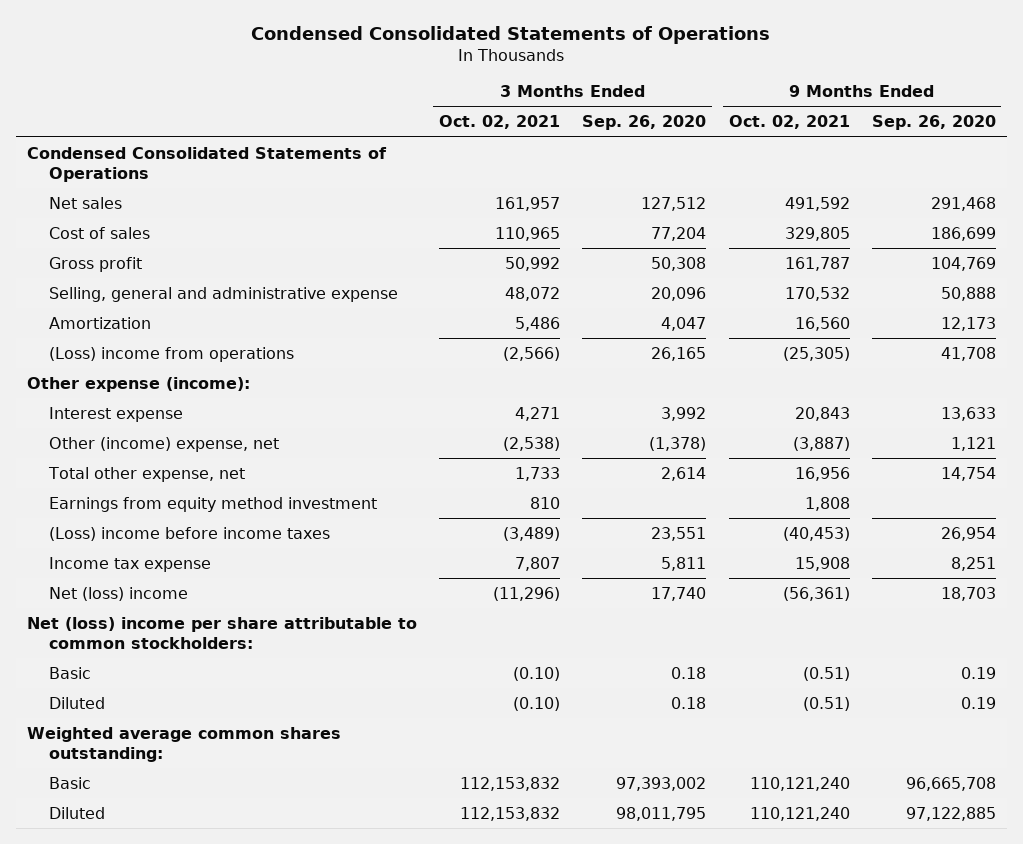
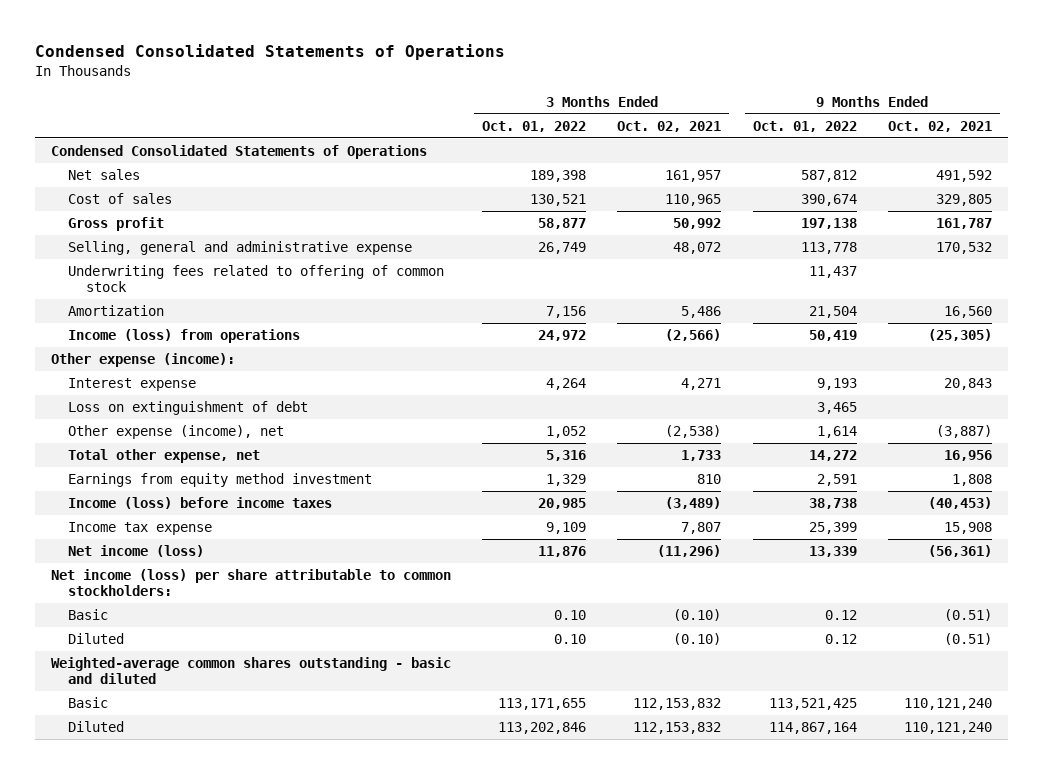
[582,115,707,131] Sep. 26, 2020 -> none
[871,115,996,131] Sep. 26, 2020 -> none
none -> [482,120,587,132] Oct. 01, 2022
none -> [752,120,857,132] Oct. 01, 2022
none -> [68,265,445,293] Underwriting fees related to offering of common stock
[48,346,294,362] (Loss) income from operations -> [68,329,301,344] Income (loss) from operations
none -> [68,401,309,416] Loss on extinguishment of debt
[48,436,279,452] Other (income) expense, net -> [68,425,285,440] Other expense (income), net
[48,526,330,541] (Loss) income before income taxes -> [68,497,333,510] Income (loss) before income taxes
[48,586,188,601] Net (loss) income -> [68,545,205,558] Net income (loss)
[26,616,417,649] Net (loss) income per share attributable to common stockholders: -> [50,569,451,597] Net income (loss) per share attributable to common stockholders:
[26,726,341,762] Weighted average common shares outstanding: -> [50,657,451,685] Weighted-average common shares outstanding - basic and diluted

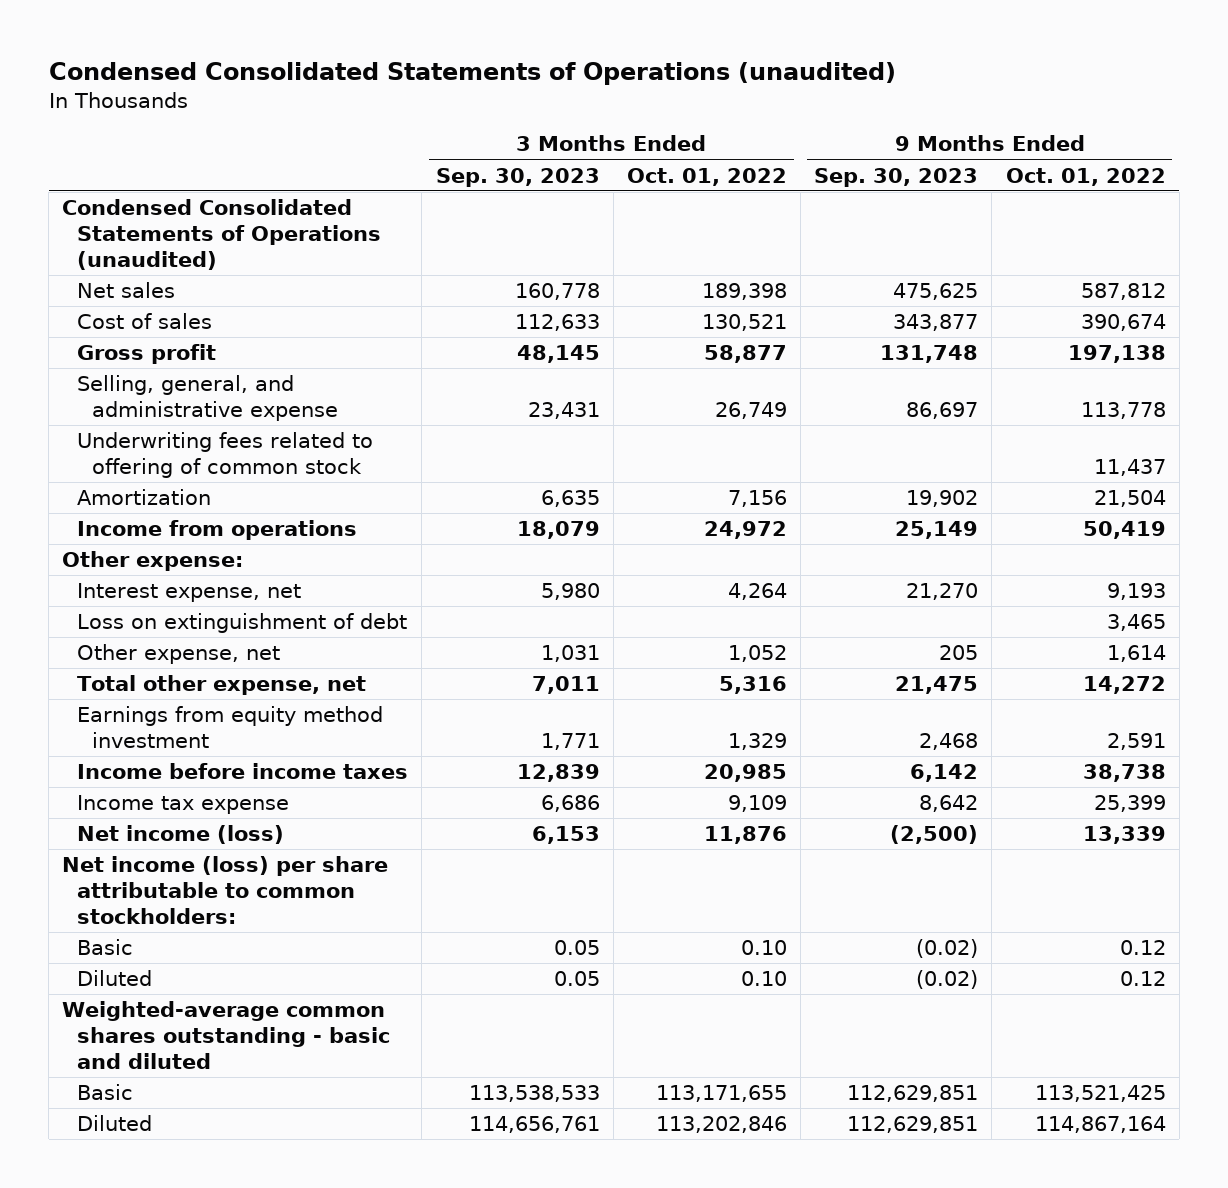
[34,43,505,60] Condensed Consolidated Statements of Operations -> [48,62,896,86] Condensed Consolidated Statements of Operations (unaudited)
[617,120,722,132] Oct. 02, 2021 -> none
[888,120,993,132] Oct. 02, 2021 -> none
none -> [435,167,600,187] Sep. 30, 2023
none -> [814,167,979,187] Sep. 30, 2023
[50,145,427,160] Condensed Consolidated Statements of Operations -> [62,199,382,270] Condensed Consolidated Statements of Operations (unaudited)
[68,241,413,256] Selling, general and administrative expense -> [77,375,339,422] Selling, general, and administrative expense
[68,329,301,344] Income (loss) from operations -> [77,520,358,541] Income from operations
[50,353,235,368] Other expense (income): -> [62,551,244,572] Other expense:
[68,378,197,392] Interest expense -> [77,583,302,603] Interest expense, net
[68,425,285,440] Other expense (income), net -> [77,644,281,665] Other expense, net
[68,497,333,510] Income (loss) before income taxes -> [77,763,409,780] Income before income taxes

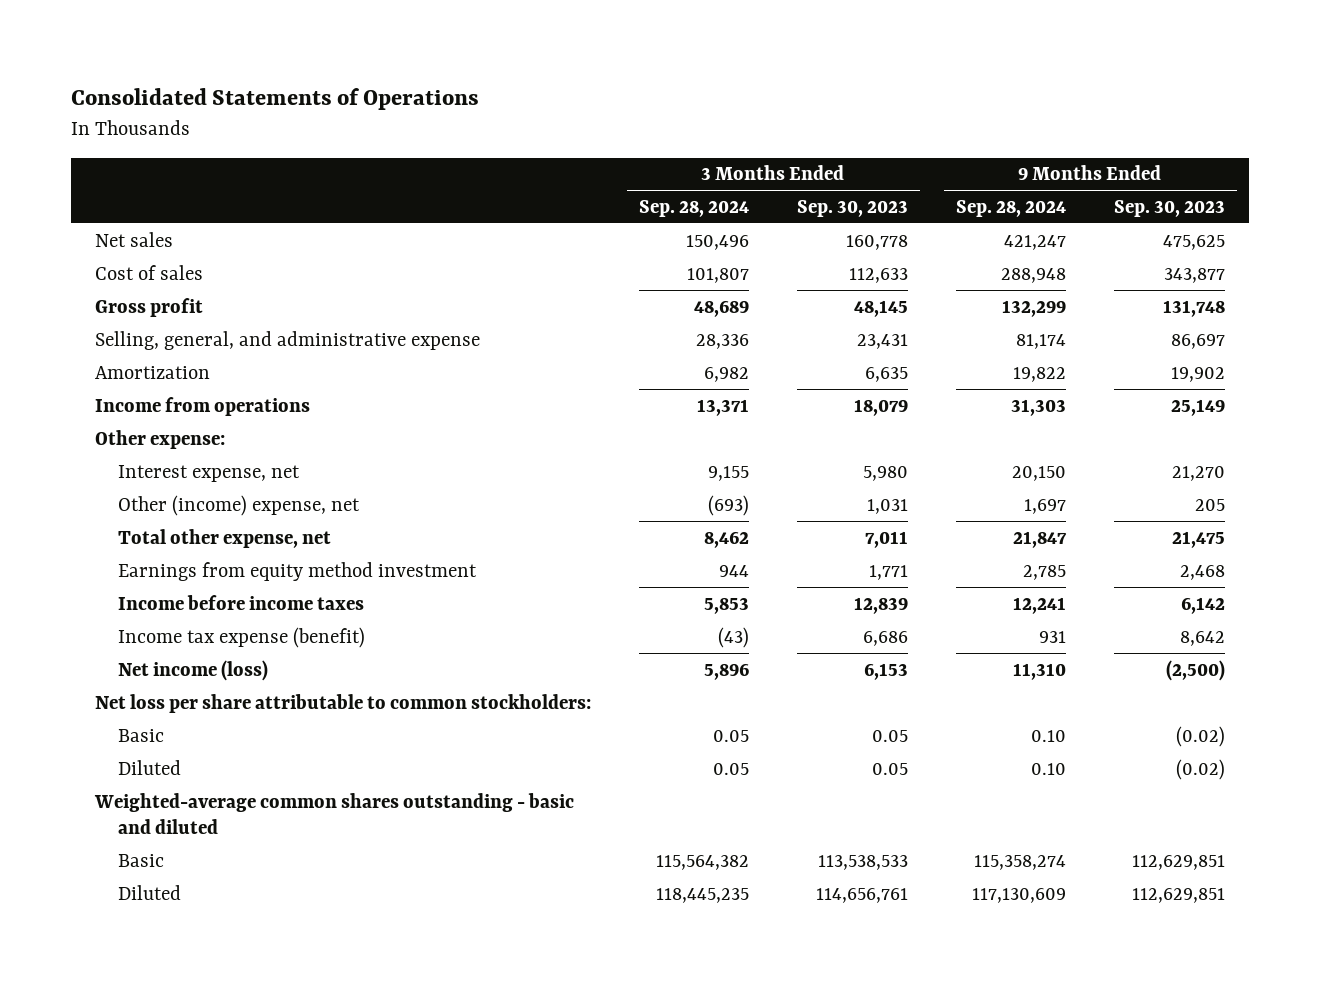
[48,62,896,86] Condensed Consolidated Statements of Operations (unaudited) -> [70,88,479,111] Consolidated Statements of Operations
[626,167,787,186] Oct. 01, 2022 -> none
[1005,167,1166,186] Oct. 01, 2022 -> none
none -> [638,199,749,217] Sep. 28, 2024
none -> [955,199,1066,217] Sep. 28, 2024
[62,199,382,270] Condensed Consolidated Statements of Operations (unaudited) -> none
[77,432,374,479] Underwriting fees related to offering of common stock -> none
[77,613,408,634] Loss on extinguishment of debt -> none
[77,644,281,665] Other expense, net -> [118,494,361,516] Other (income) expense, net
[77,795,290,815] Income tax expense -> [118,626,366,648] Income tax expense (benefit)
[62,856,389,924] Net income (loss) per share attributable to common stockholders: -> [94,693,591,713] Net loss per share attributable to common stockholders:

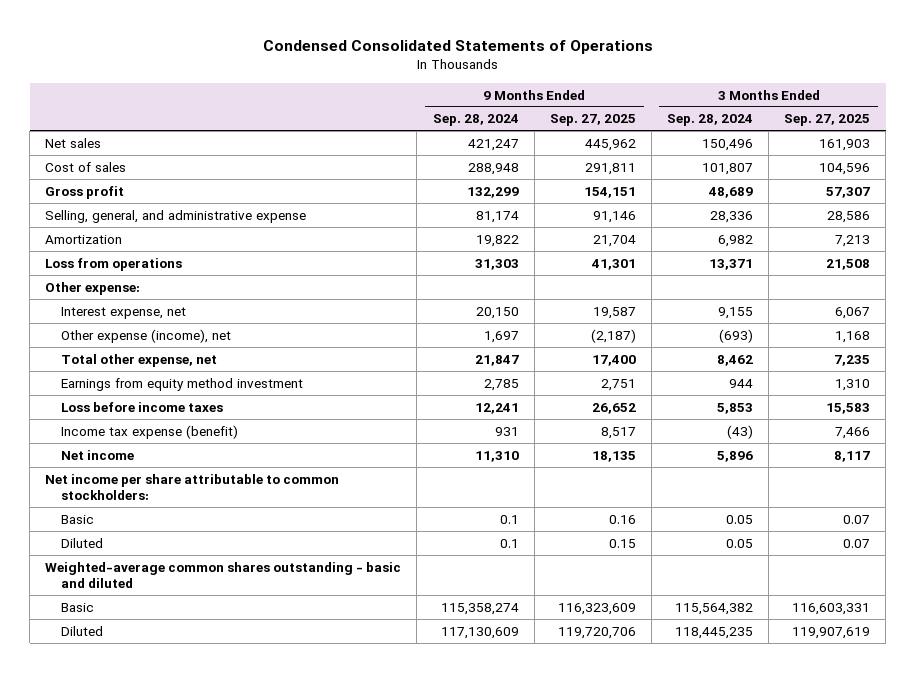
[70,88,479,111] Consolidated Statements of Operations -> [262,39,653,54] Condensed Consolidated Statements of Operations
[796,199,908,217] Sep. 30, 2023 -> none
[1113,199,1225,217] Sep. 30, 2023 -> none
none -> [549,114,636,127] Sep. 27, 2025
none -> [784,114,871,127] Sep. 27, 2025
[94,396,310,416] Income from operations -> [45,257,183,271] Loss from operations
[118,494,361,516] Other (income) expense, net -> [60,328,231,343] Other expense (income), net
[118,594,365,610] Income before income taxes -> [60,401,223,412] Loss before income taxes
[118,659,269,681] Net income (loss) -> [60,449,134,460] Net income
[94,693,591,713] Net loss per share attributable to common stockholders: -> [45,473,340,500] Net income per share attributable to common stockholders:
[1030,729,1066,742] 0.10 -> [499,514,519,524] 0.1
[1030,762,1066,775] 0.10 -> [499,538,519,548] 0.1

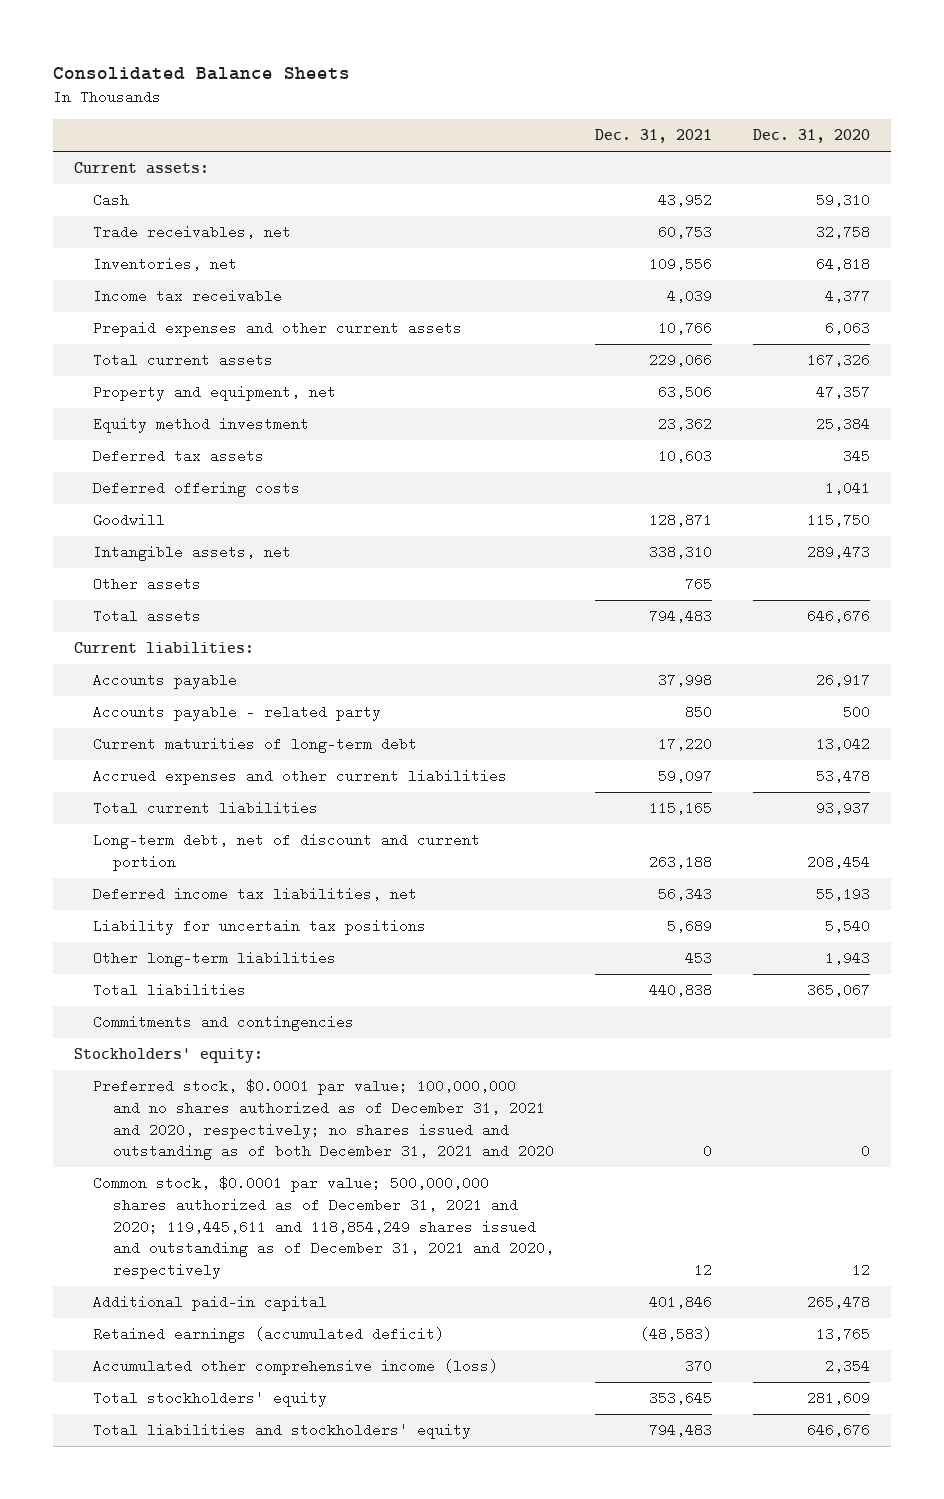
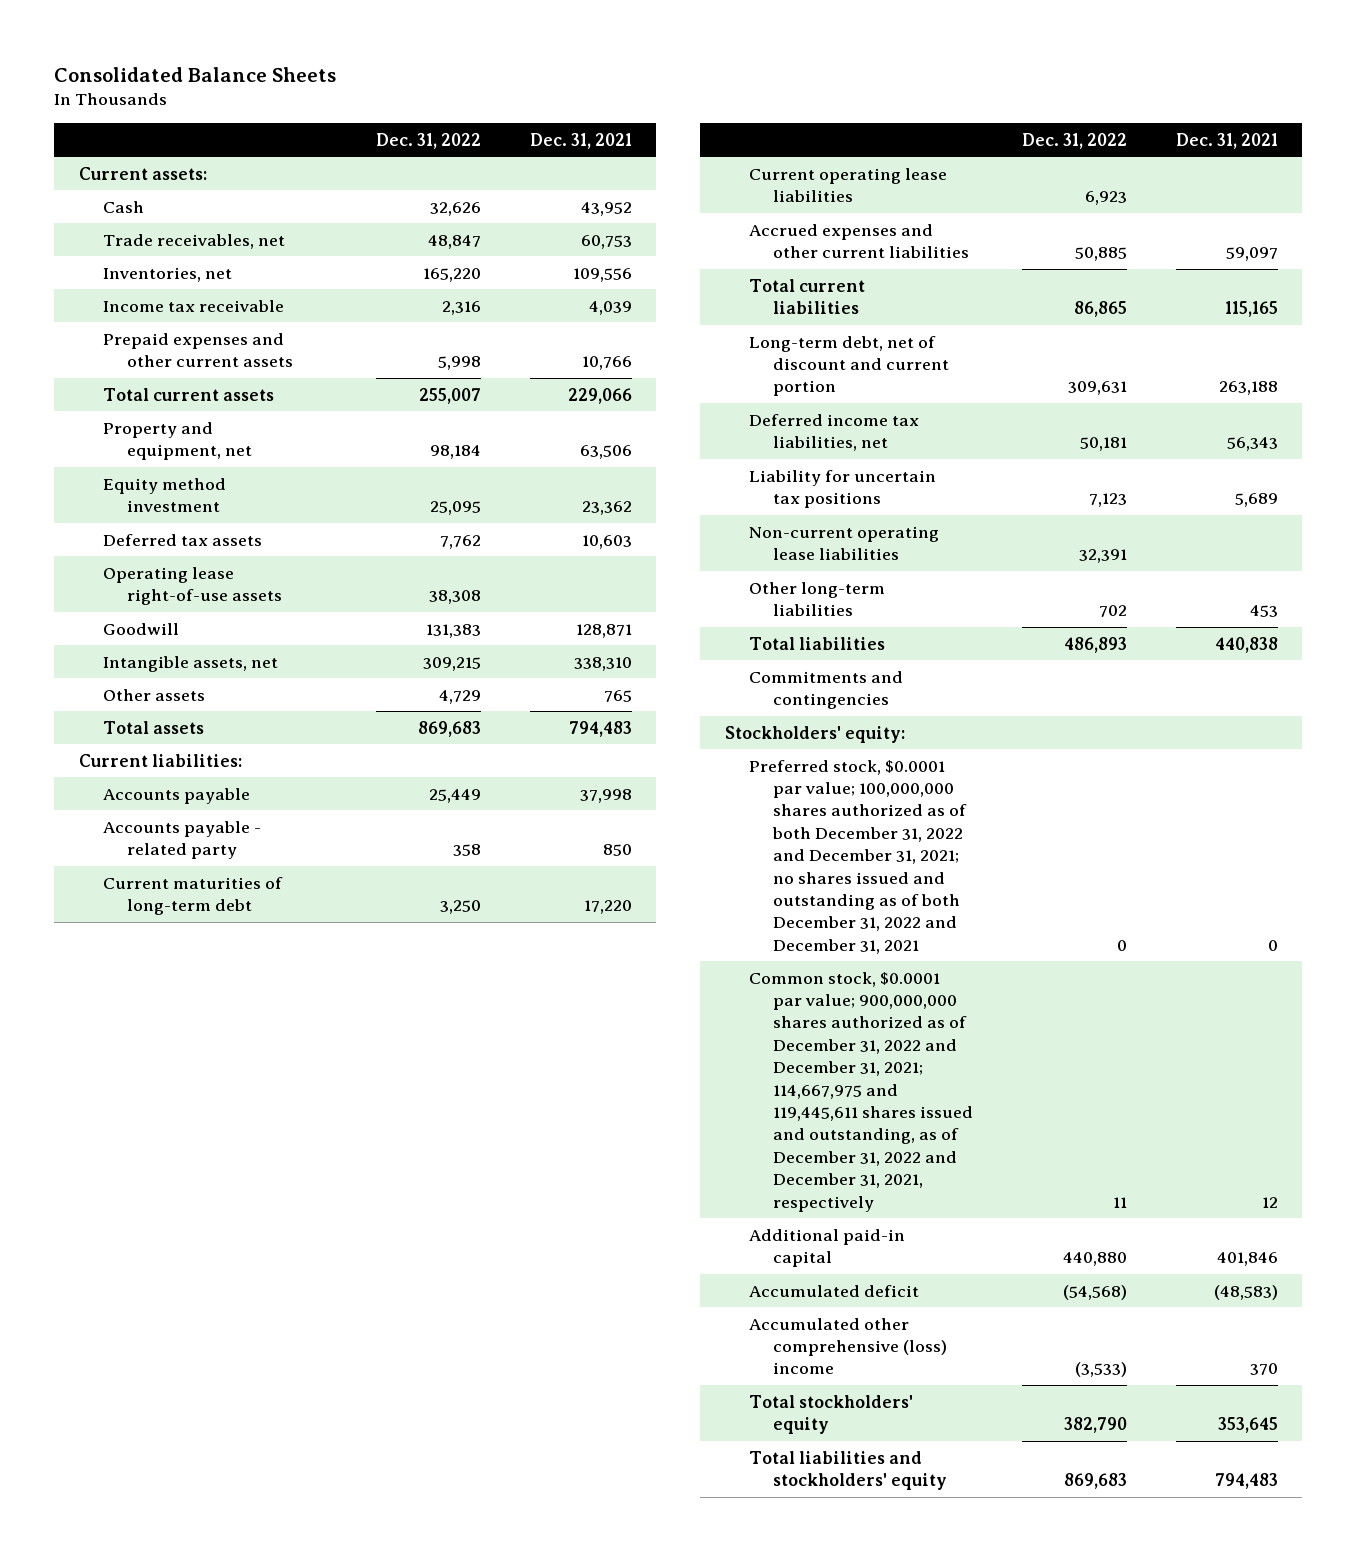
[753,129,871,144] Dec. 31, 2020 -> none
none -> [375,132,481,149] Dec. 31, 2022
[93,481,301,498] Deferred offering costs -> none
none -> [102,566,282,606] Operating lease right-of-use assets
none -> [748,167,947,203] Current operating lease liabilities
none -> [748,525,939,561] Non-current operating lease liabilities
[93,1079,554,1161] Preferred stock, $0.0001 par value; 100,000,000 and no shares authorized as of December 31, 2021 and 2020, respectively; no shares issued and outstanding as of both December 31, 2021 and 2020 -> [748,759,968,954] Preferred stock, $0.0001 par value; 100,000,000 shares authorized as of both December 31, 2022 and December 31, 2021; no shares issued and outstanding as of both December 31, 2022 and December 31, 2021
[93,1176,554,1280] Common stock, $0.0001 par value; 500,000,000 shares authorized as of December 31, 2021 and 2020; 119,445,611 and 118,854,249 shares issued and outstanding as of December 31, 2021 and 2020, respectively -> [748,971,974,1212] Common stock, $0.0001 par value; 900,000,000 shares authorized as of December 31, 2022 and December 31, 2021; 114,667,975 and 119,445,611 shares issued and outstanding, as of December 31, 2022 and December 31, 2021, respectively
[93,1327,445,1344] Retained earnings (accumulated deficit) -> [748,1284,919,1297] Accumulated deficit
[93,1359,499,1376] Accumulated other comprehensive income (loss) -> [748,1317,948,1375] Accumulated other comprehensive (loss) income

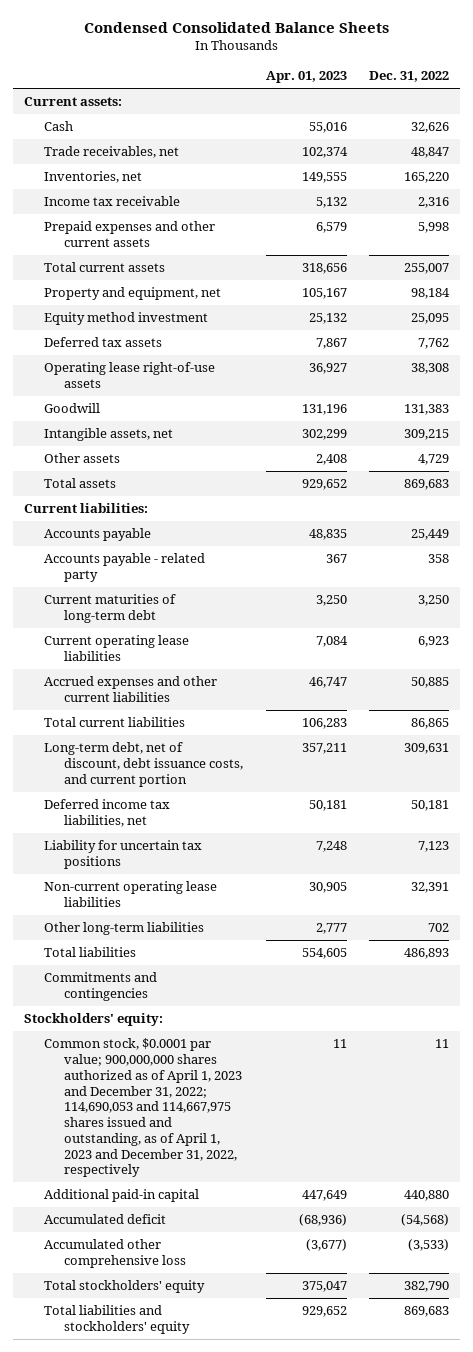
[54,66,337,82] Consolidated Balance Sheets -> [83,21,389,33] Condensed Consolidated Balance Sheets
[529,132,632,149] Dec. 31, 2021 -> none
none -> [265,71,347,84] Apr. 01, 2023
[748,335,950,397] Long-term debt, net of discount and current portion -> [44,742,244,787] Long-term debt, net of discount, debt issuance costs, and current portion
[748,759,968,954] Preferred stock, $0.0001 par value; 100,000,000 shares authorized as of both December 31, 2022 and December 31, 2021; no shares issued and outstanding as of both December 31, 2022 and December 31, 2021 -> none
[748,971,974,1212] Common stock, $0.0001 par value; 900,000,000 shares authorized as of December 31, 2022 and December 31, 2021; 114,667,975 and 119,445,611 shares issued and outstanding, as of December 31, 2022 and December 31, 2021, respectively -> [44,1038,243,1178] Common stock, $0.0001 par value; 900,000,000 shares authorized as of April 1, 2023 and December 31, 2022; 114,690,053 and 114,667,975 shares issued and outstanding, as of April 1, 2023 and December 31, 2022, respectively
[748,1317,948,1375] Accumulated other comprehensive (loss) income -> [44,1239,187,1269] Accumulated other comprehensive loss

